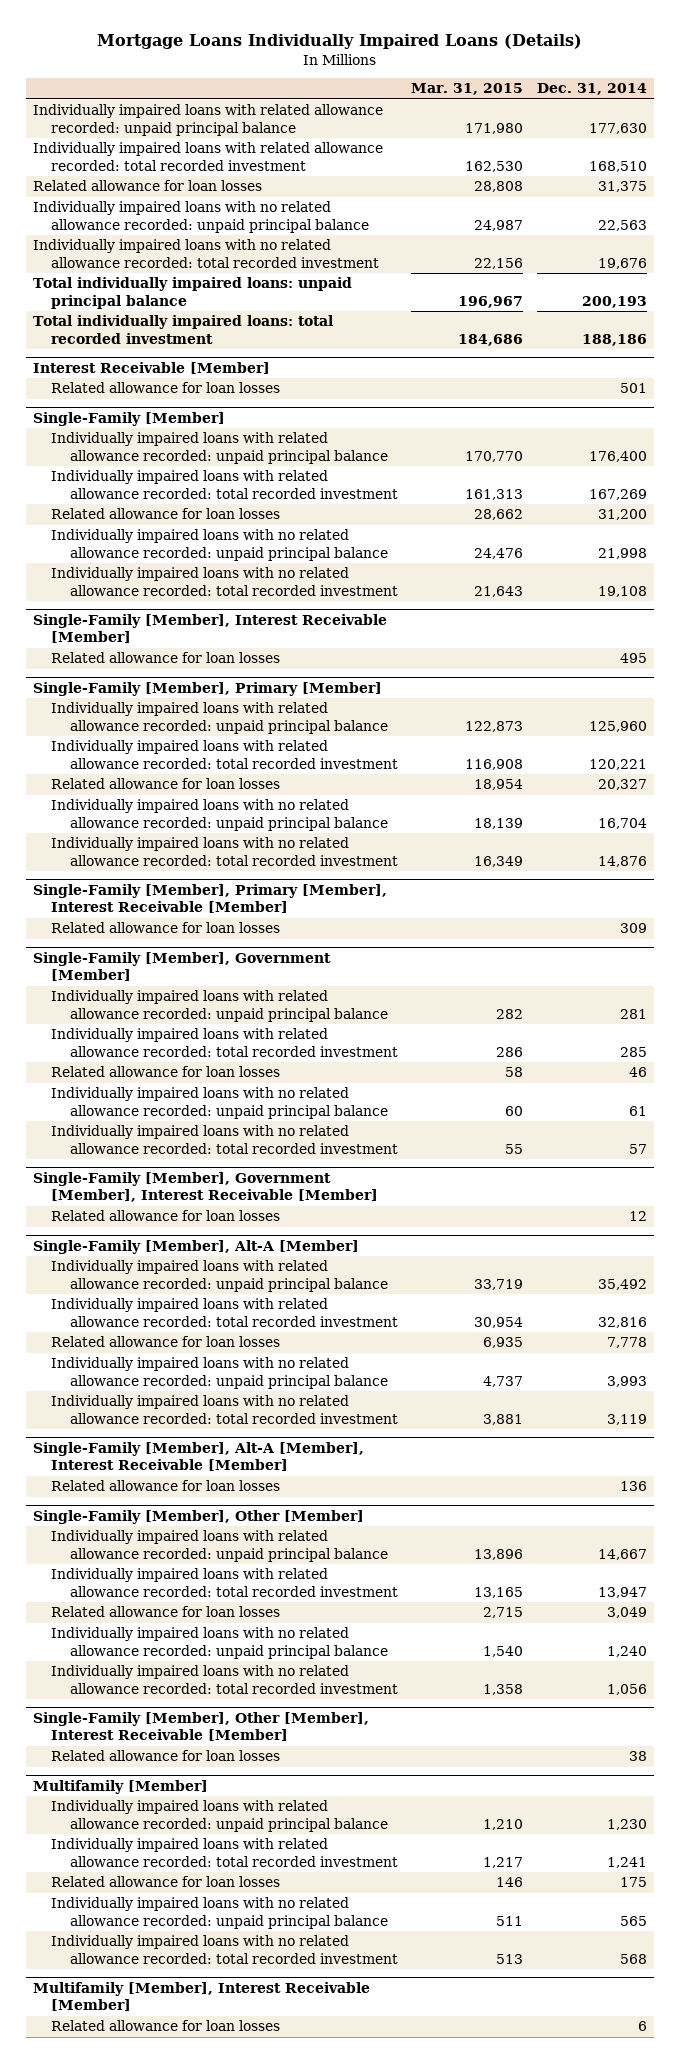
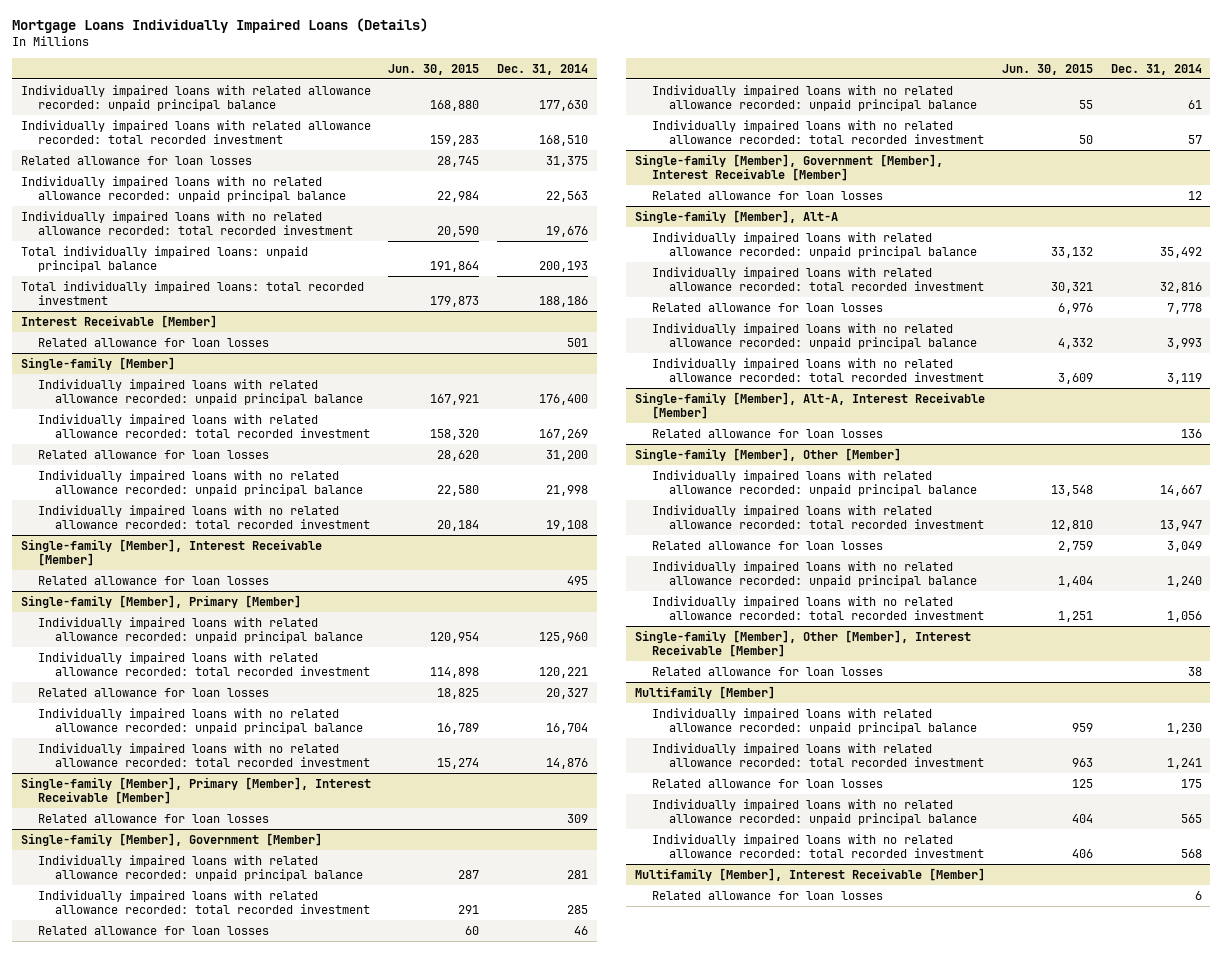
[411,83,524,96] Mar. 31, 2015 -> none
none -> [388,63,480,75] Jun. 30, 2015
[32,411,225,426] Single-Family [Member] -> [20,356,175,370] Single-family [Member]
[32,613,387,644] Single-Family [Member], Interest Receivable [Member] -> [20,538,322,566] Single-family [Member], Interest Receivable [Member]
[32,681,382,696] Single-Family [Member], Primary [Member] -> [20,594,301,608] Single-family [Member], Primary [Member]
[32,883,387,914] Single-Family [Member], Primary [Member], Interest Receivable [Member] -> [20,776,371,804] Single-family [Member], Primary [Member], Interest Receivable [Member]
[32,951,331,982] Single-Family [Member], Government [Member] -> [20,832,322,846] Single-family [Member], Government [Member]
[32,1171,379,1203] Single-Family [Member], Government [Member], Interest Receivable [Member] -> [634,153,943,181] Single-family [Member], Government [Member], Interest Receivable [Member]
[32,1239,359,1254] Single-Family [Member], Alt-A [Member] -> [634,209,838,223] Single-family [Member], Alt-A
[32,1441,364,1472] Single-Family [Member], Alt-A [Member], Interest Receivable [Member] -> [634,391,985,419] Single-family [Member], Alt-A, Interest Receivable [Member]
[32,1509,364,1524] Single-Family [Member], Other [Member] -> [634,447,901,461] Single-family [Member], Other [Member]
[32,1711,369,1742] Single-Family [Member], Other [Member], Interest Receivable [Member] -> [634,629,971,657] Single-family [Member], Other [Member], Interest Receivable [Member]

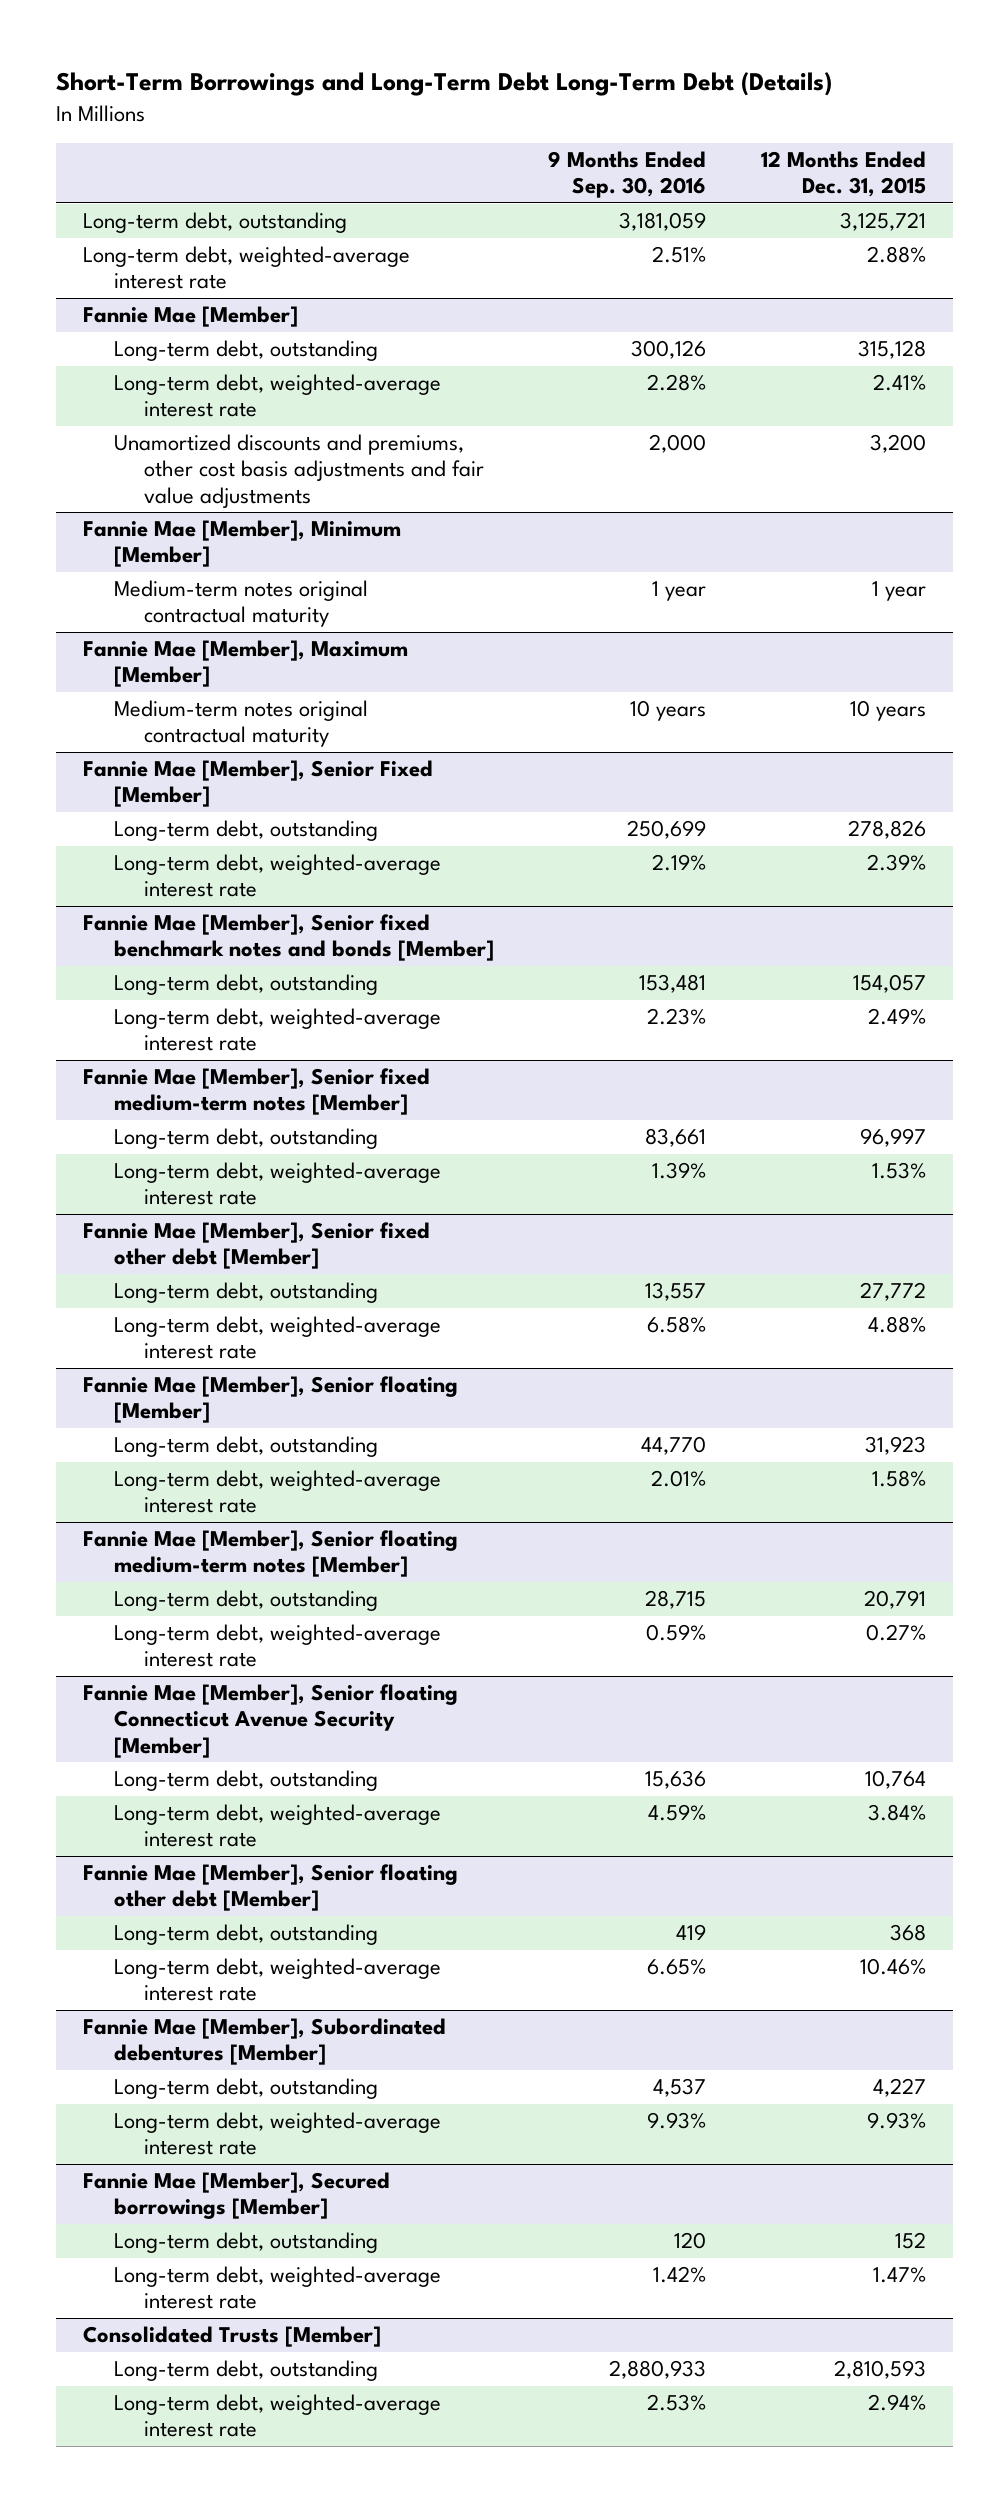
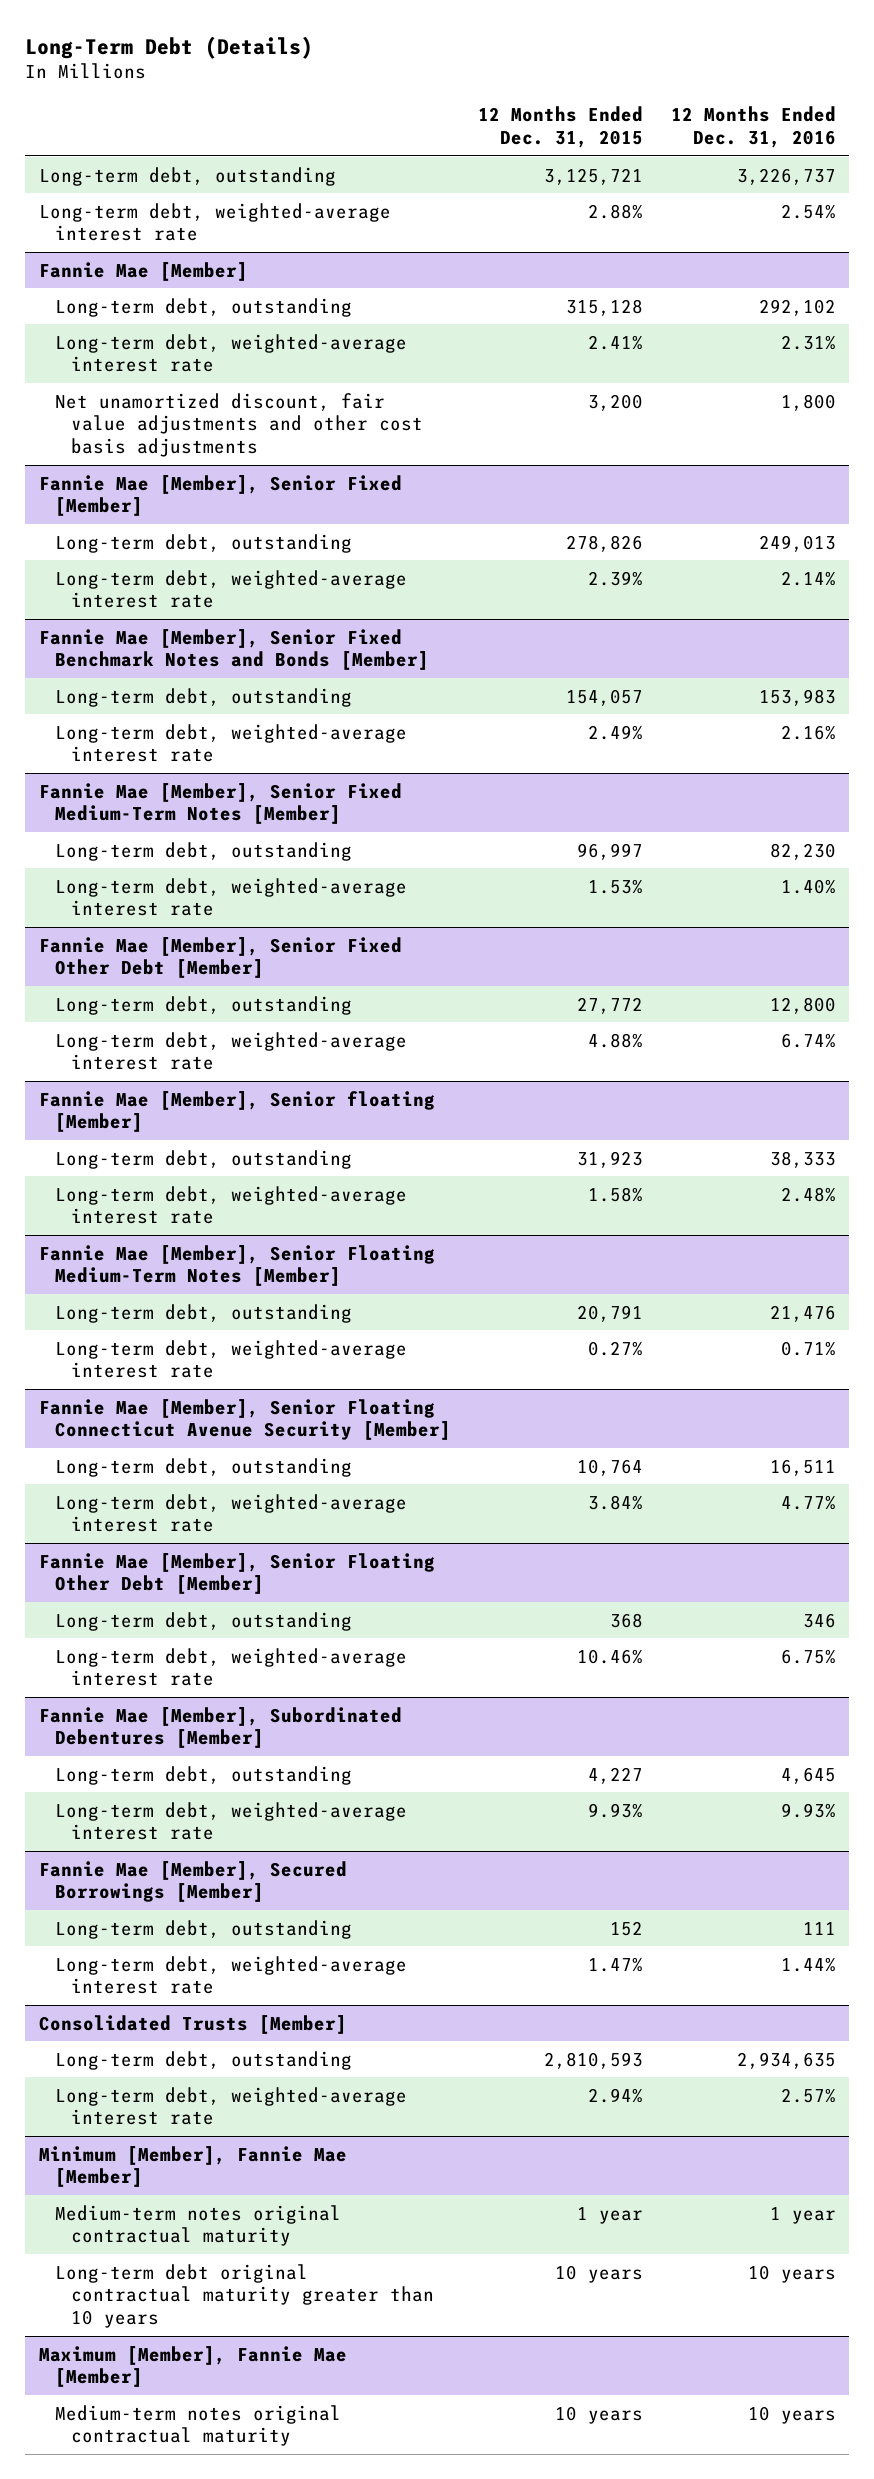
[55,72,832,97] Short-Term Borrowings and Long-Term Debt Long-Term Debt (Details) -> [25,35,314,59] Long-Term Debt (Details)
[548,151,707,199] 9 Months Ended Sep. 30, 2016 -> none
none -> [670,106,836,148] 12 Months Ended Dec. 31, 2016
[82,520,401,568] Fannie Mae [Member], Minimum [Member] -> none
[113,580,368,628] Medium-term notes original contractual maturity -> none
[82,640,408,688] Fannie Mae [Member], Maximum [Member] -> none
[113,700,368,748] Medium-term notes original contractual maturity -> none
[113,434,485,508] Unamortized discounts and premiums, other cost basis adjustments and fair value adjustments -> [55,392,424,457] Net unamortized discount, fair value adjustments and other cost basis adjustments
[82,914,494,962] Fannie Mae [Member], Senior fixed benchmark notes and bonds [Member] -> [38,628,430,671] Fannie Mae [Member], Senior Fixed Benchmark Notes and Bonds [Member]
[82,1068,430,1116] Fannie Mae [Member], Senior fixed medium-term notes [Member] -> [38,782,402,825] Fannie Mae [Member], Senior Fixed Medium-Term Notes [Member]
[82,1222,430,1270] Fannie Mae [Member], Senior fixed other debt [Member] -> [38,936,402,979] Fannie Mae [Member], Senior Fixed Other Debt [Member]
[82,1530,458,1578] Fannie Mae [Member], Senior floating medium-term notes [Member] -> [38,1244,435,1287] Fannie Mae [Member], Senior Floating Medium-Term Notes [Member]
[82,1684,458,1758] Fannie Mae [Member], Senior floating Connecticut Avenue Security [Member] -> [38,1398,452,1441] Fannie Mae [Member], Senior Floating Connecticut Avenue Security [Member]
[82,1864,458,1912] Fannie Mae [Member], Senior floating other debt [Member] -> [38,1552,435,1595] Fannie Mae [Member], Senior Floating Other Debt [Member]
[82,2018,446,2066] Fannie Mae [Member], Subordinated debentures [Member] -> [38,1706,402,1749] Fannie Mae [Member], Subordinated Debentures [Member]
[82,2172,390,2220] Fannie Mae [Member], Secured borrowings [Member] -> [38,1860,347,1903] Fannie Mae [Member], Secured Borrowings [Member]
none -> [38,2145,347,2188] Minimum [Member], Fannie Mae [Member]
none -> [55,2204,342,2247] Medium-term notes original contractual maturity
none -> [55,2263,435,2328] Long-term debt original contractual maturity greater than 10 years
none -> [38,2345,347,2388] Maximum [Member], Fannie Mae [Member]
none -> [55,2404,342,2447] Medium-term notes original contractual maturity

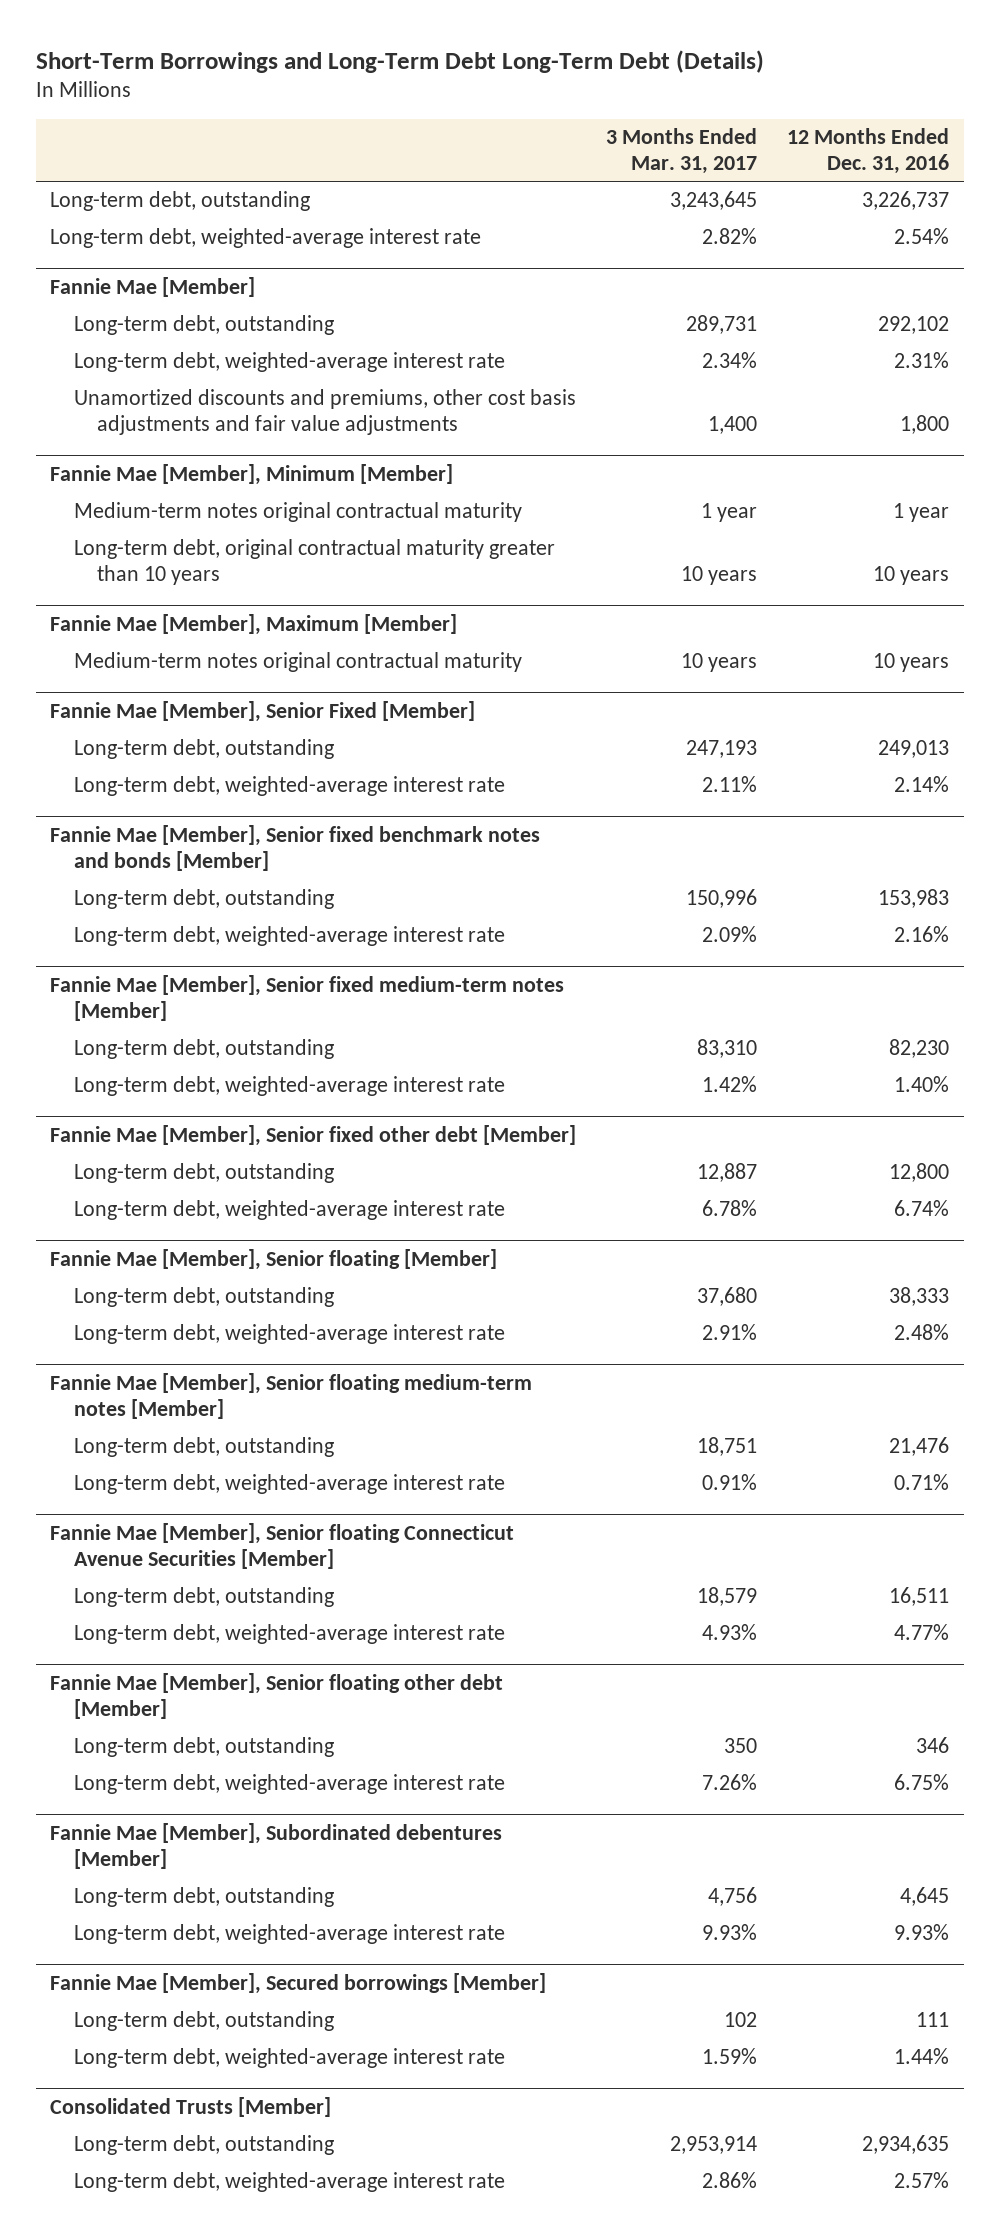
[25,35,314,59] Long-Term Debt (Details) -> [35,49,764,73] Short-Term Borrowings and Long-Term Debt Long-Term Debt (Details)
[478,106,644,148] 12 Months Ended Dec. 31, 2015 -> none
none -> [606,127,758,174] 3 Months Ended Mar. 31, 2017
[55,392,424,457] Net unamortized discount, fair value adjustments and other cost basis adjustments -> [73,389,576,436] Unamortized discounts and premiums, other cost basis adjustments and fair value adjustments
none -> [50,464,454,486] Fannie Mae [Member], Minimum [Member]
none -> [73,502,522,523] Medium-term notes original contractual maturity
none -> [73,539,555,586] Long-term debt, original contractual maturity greater than 10 years
none -> [50,614,458,636] Fannie Mae [Member], Maximum [Member]
none -> [73,652,522,673] Medium-term notes original contractual maturity
[38,628,430,671] Fannie Mae [Member], Senior Fixed Benchmark Notes and Bonds [Member] -> [50,825,541,872] Fannie Mae [Member], Senior fixed benchmark notes and bonds [Member]
[38,782,402,825] Fannie Mae [Member], Senior Fixed Medium-Term Notes [Member] -> [50,975,565,1022] Fannie Mae [Member], Senior fixed medium-term notes [Member]
[38,936,402,979] Fannie Mae [Member], Senior Fixed Other Debt [Member] -> [50,1125,577,1147] Fannie Mae [Member], Senior fixed other debt [Member]
[38,1244,435,1287] Fannie Mae [Member], Senior Floating Medium-Term Notes [Member] -> [50,1373,533,1420] Fannie Mae [Member], Senior floating medium-term notes [Member]
[38,1398,452,1441] Fannie Mae [Member], Senior Floating Connecticut Avenue Security [Member] -> [50,1523,515,1570] Fannie Mae [Member], Senior floating Connecticut Avenue Securities [Member]
[38,1552,435,1595] Fannie Mae [Member], Senior Floating Other Debt [Member] -> [50,1673,504,1720] Fannie Mae [Member], Senior floating other debt [Member]
[38,1706,402,1749] Fannie Mae [Member], Subordinated Debentures [Member] -> [50,1823,503,1870] Fannie Mae [Member], Subordinated debentures [Member]
[38,1860,347,1903] Fannie Mae [Member], Secured Borrowings [Member] -> [50,1973,547,1995] Fannie Mae [Member], Secured borrowings [Member]
[38,2145,347,2188] Minimum [Member], Fannie Mae [Member] -> none
[55,2204,342,2247] Medium-term notes original contractual maturity -> none
[55,2263,435,2328] Long-term debt original contractual maturity greater than 10 years -> none
[38,2345,347,2388] Maximum [Member], Fannie Mae [Member] -> none
[55,2404,342,2447] Medium-term notes original contractual maturity -> none

